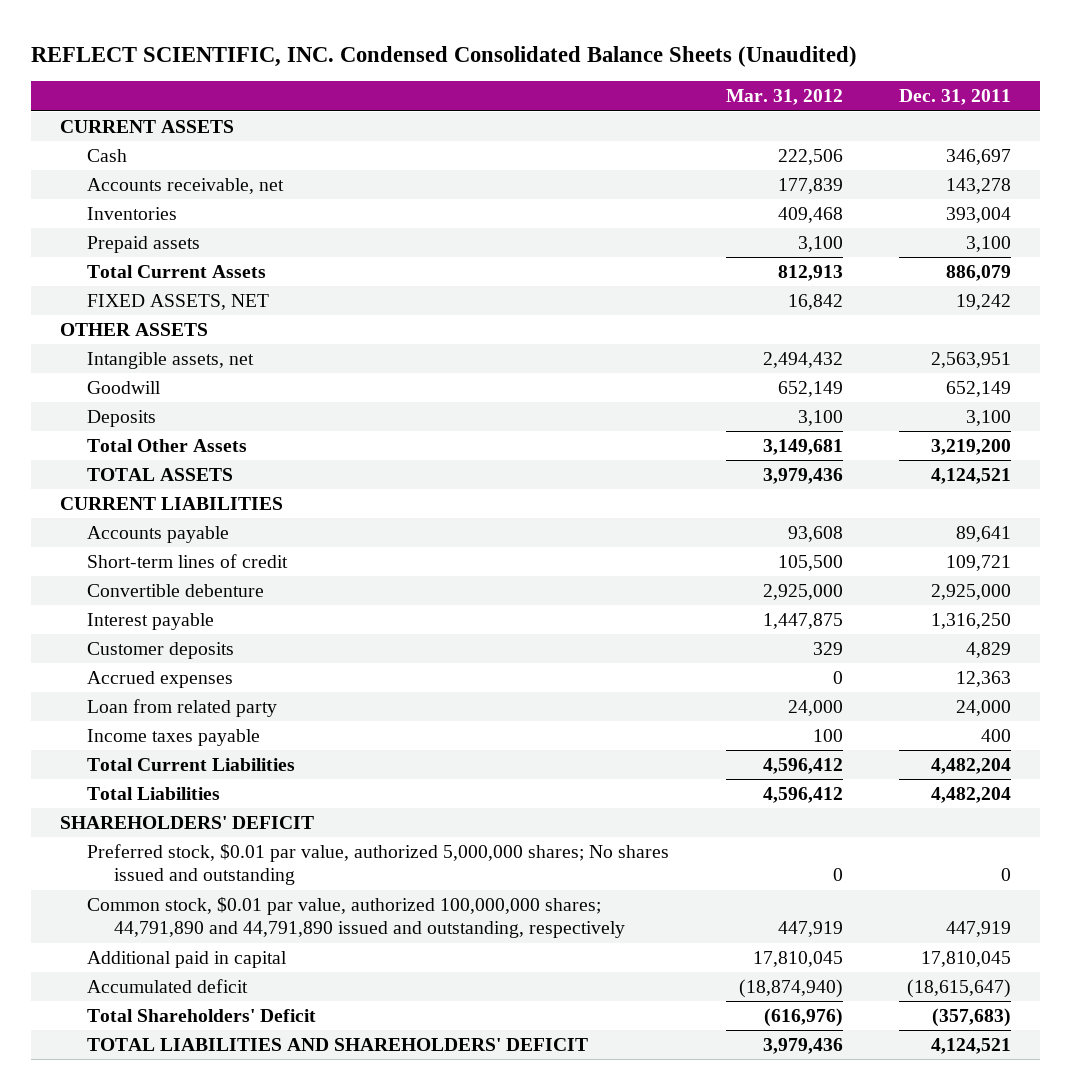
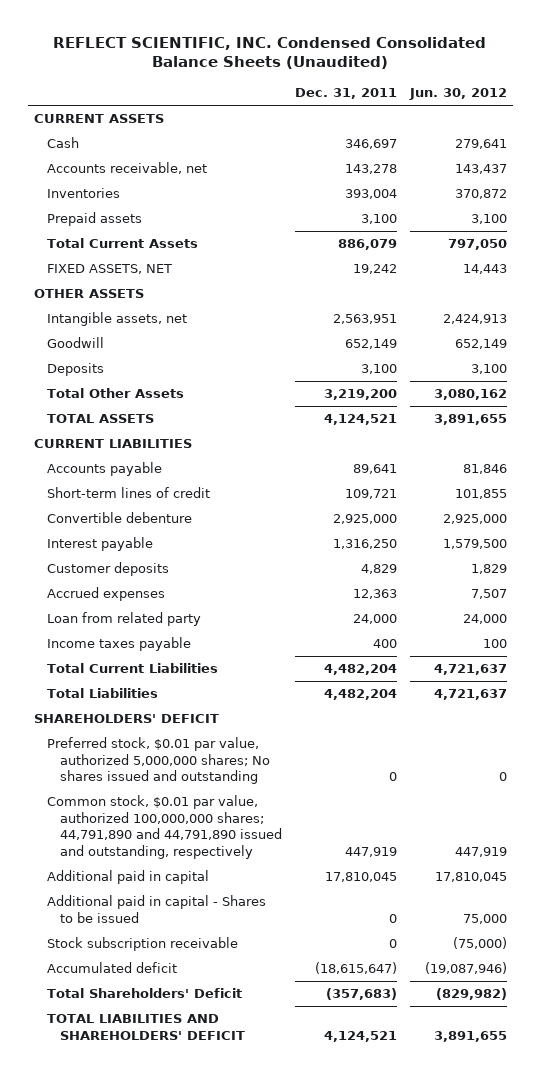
[725,89,843,106] Mar. 31, 2012 -> none
none -> [408,88,507,101] Jun. 30, 2012
none -> [46,895,266,923] Additional paid in capital - Shares to be issued
none -> [46,937,238,952] Stock subscription receivable

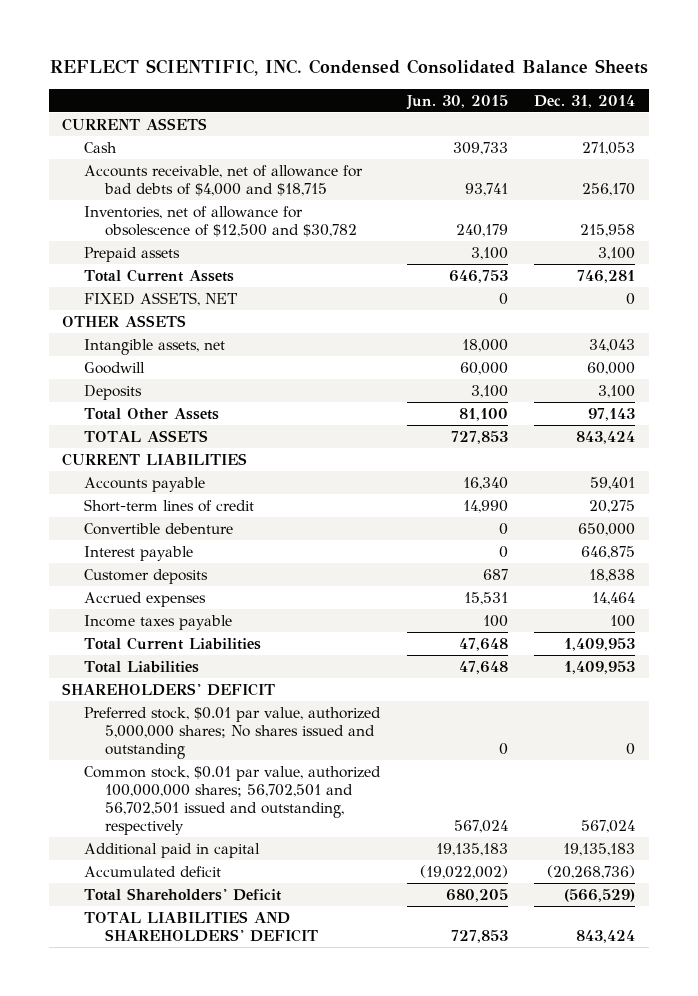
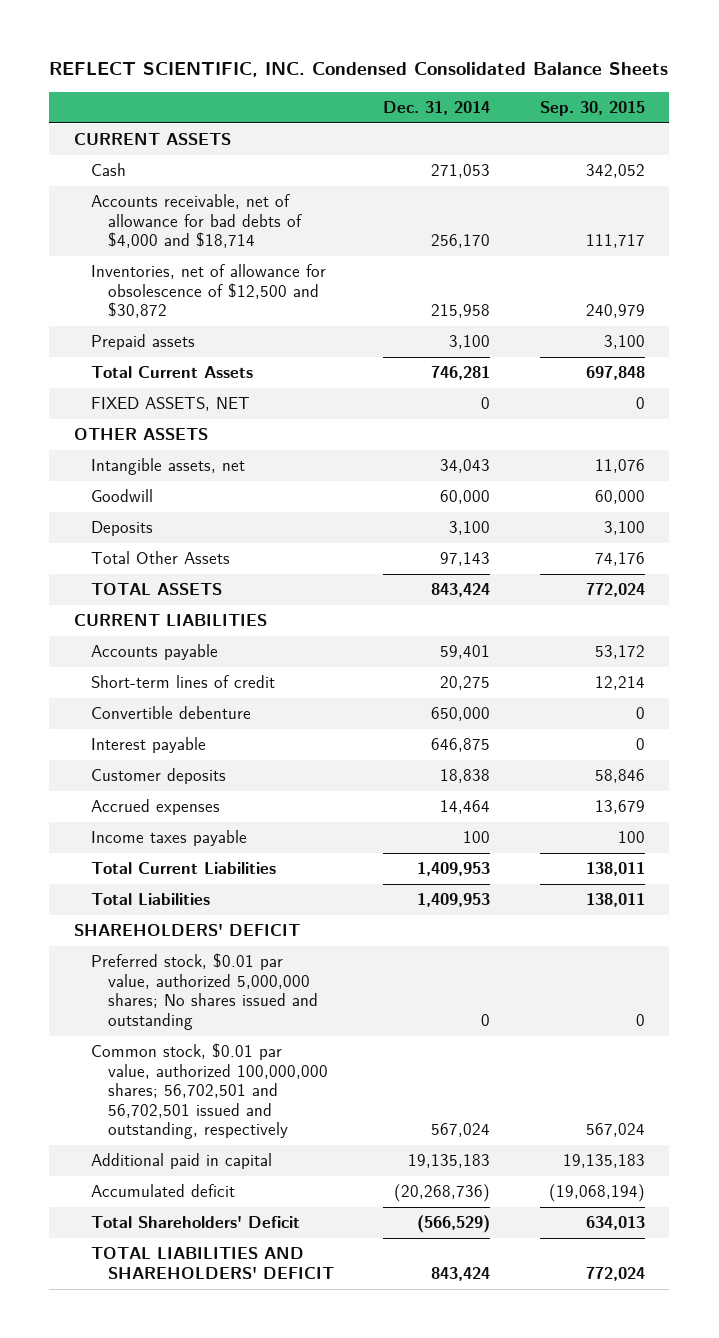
[405,94,508,110] Jun. 30, 2015 -> none
none -> [539,101,645,117] Sep. 30, 2015
[83,164,363,196] Accounts receivable, net of allowance for bad debts of $4,000 and $18,715 -> [91,194,303,249] Accounts receivable, net of allowance for bad debts of $4,000 and $18,714
[83,205,358,237] Inventories, net of allowance for obsolescence of $12,500 and $30,782 -> [91,264,327,319] Inventories, net of allowance for obsolescence of $12,500 and $30,872

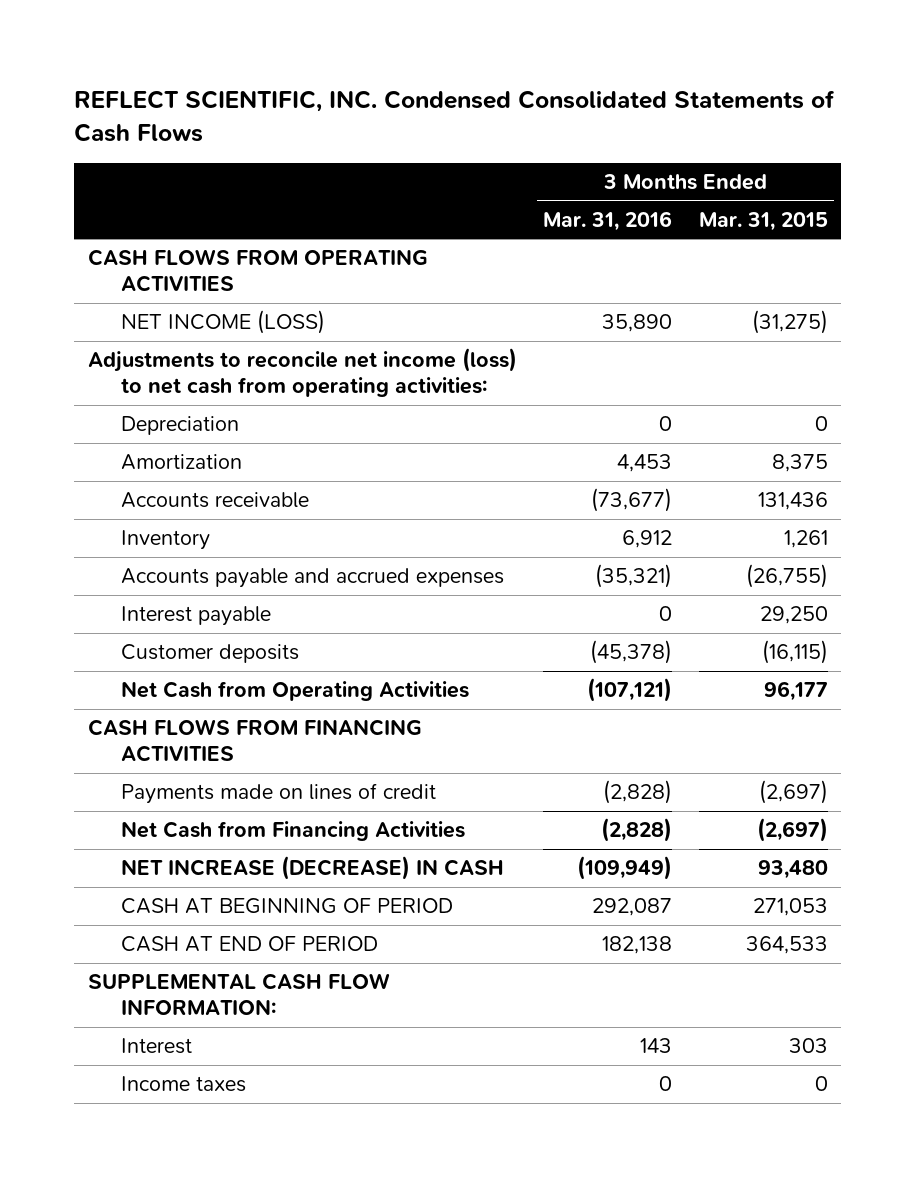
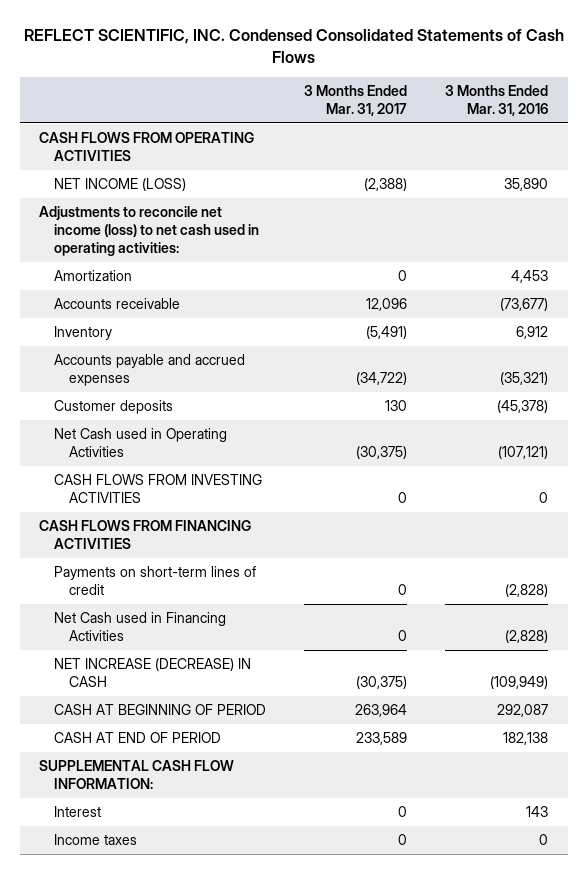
[698,211,828,231] Mar. 31, 2015 -> none
none -> [304,85,408,117] 3 Months Ended Mar. 31, 2017
[120,416,239,436] Depreciation -> none
[87,348,517,398] Adjustments to reconcile net income (loss) to net cash from operating activities: -> [38,205,260,257] Adjustments to reconcile net income (loss) to net cash used in operating activities:
[120,606,271,627] Interest payable -> none
[120,681,469,702] Net Cash from Operating Activities -> [54,427,228,457] Net Cash used in Operating Activities
none -> [54,473,263,503] CASH FLOWS FROM INVESTING ACTIVITIES
[120,783,436,805] Payments made on lines of credit -> [54,565,257,595] Payments on short-term lines of credit
[120,821,465,842] Net Cash from Financing Activities -> [54,611,227,641] Net Cash used in Financing Activities

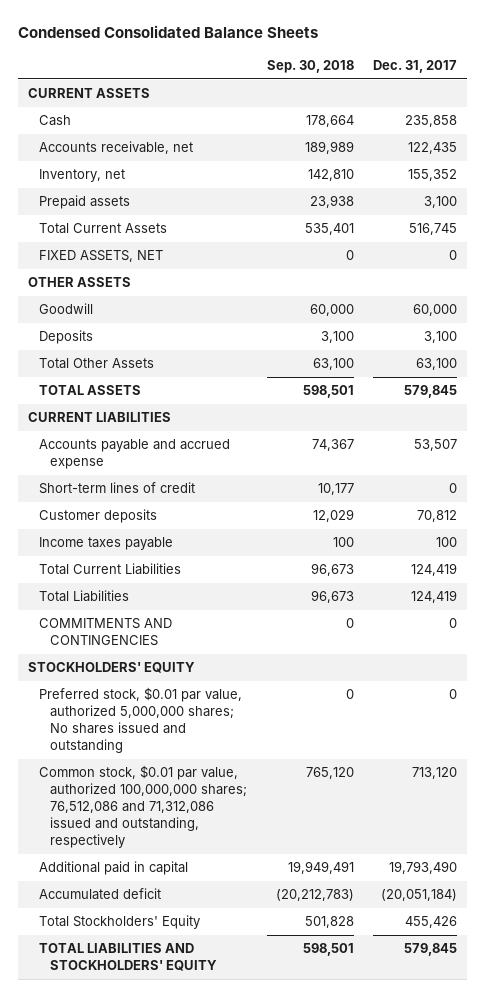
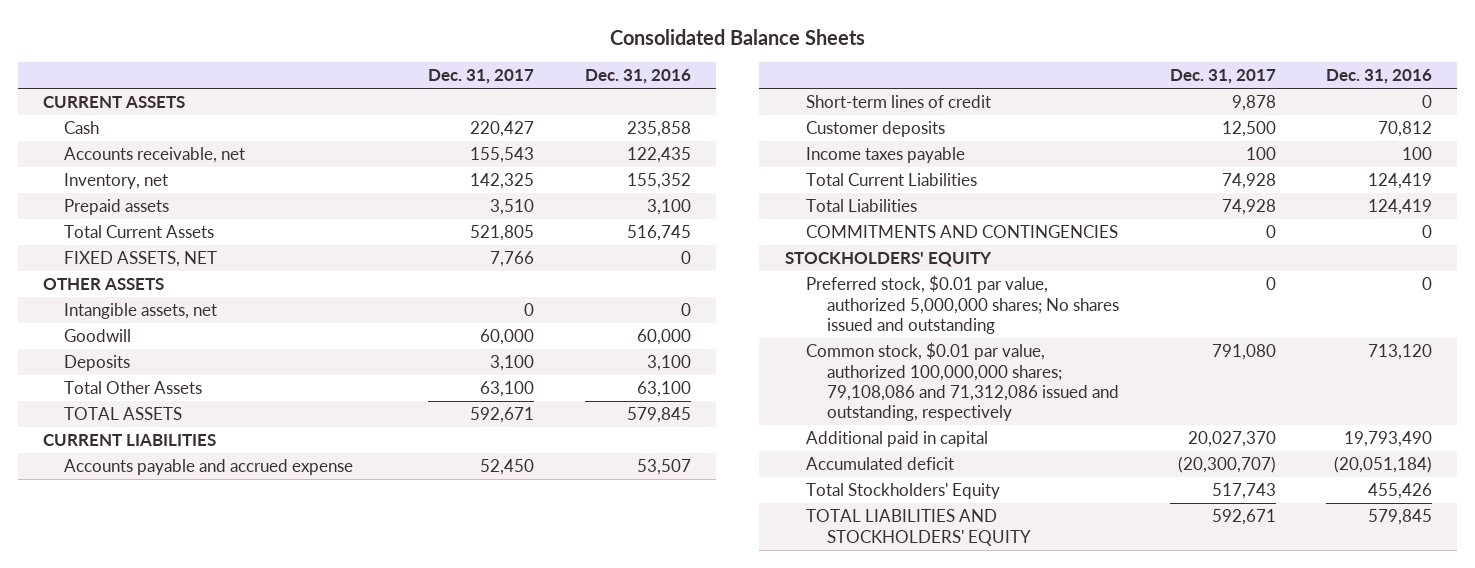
[17,25,318,39] Condensed Consolidated Balance Sheets -> [609,28,865,45] Consolidated Balance Sheets
[266,60,354,74] Sep. 30, 2018 -> none
none -> [584,69,691,85] Dec. 31, 2016
[405,115,458,128] 235,858 -> [470,121,535,138] 220,427
[408,142,458,155] 122,435 -> [470,147,535,164] 155,543
[408,169,458,182] 155,352 -> [470,173,535,190] 142,325
[424,196,458,209] 3,100 -> [490,199,535,216] 3,510
[409,223,458,236] 516,745 -> [470,225,535,242] 521,805
[449,250,458,261] 0 -> [490,251,535,268] 7,766
none -> [64,303,218,320] Intangible assets, net
[404,385,458,399] 579,845 -> [470,407,535,424] 592,671
[414,439,458,452] 53,507 -> [480,459,535,476] 52,450
[449,483,458,494] 0 -> [1231,95,1276,112] 9,878
[417,510,458,523] 70,812 -> [1221,121,1276,138] 12,500
[411,563,458,577] 124,419 -> [1221,173,1276,190] 74,928
[411,590,458,604] 124,419 -> [1221,199,1276,216] 74,928
[38,765,248,848] Common stock, $0.01 par value, authorized 100,000,000 shares; 76,512,086 and 71,312,086 issued and outstanding, respectively -> [805,342,1119,422] Common stock, $0.01 par value, authorized 100,000,000 shares; 79,108,086 and 71,312,086 issued and outstanding, respectively
[412,767,458,780] 713,120 -> [1211,344,1276,361] 791,080
[389,861,458,875] 19,793,490 -> [1187,431,1276,448] 20,027,370
[381,889,458,902] (20,051,184) -> [1177,456,1276,474] (20,300,707)
[405,916,458,929] 455,426 -> [1211,483,1276,500] 517,743
[404,943,458,957] 579,845 -> [1211,509,1276,526] 592,671

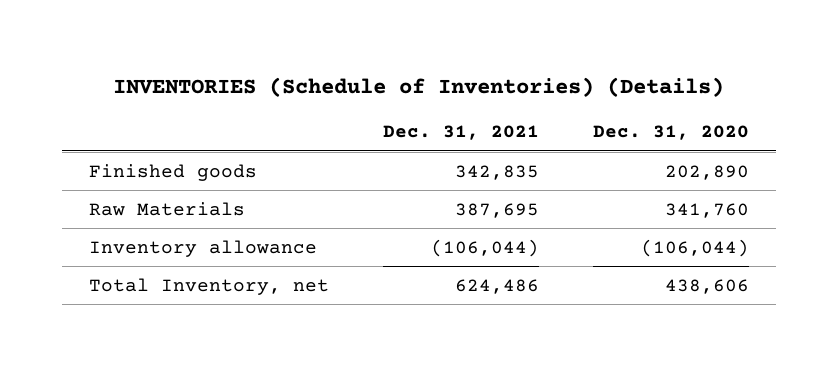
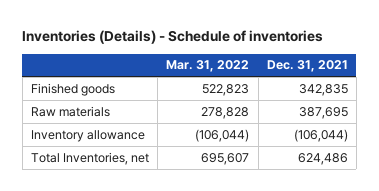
[113,77,725,98] INVENTORIES (Schedule of Inventories) (Details) -> [22,30,324,45] Inventories (Details) - Schedule of inventories
[593,125,750,141] Dec. 31, 2020 -> none
none -> [166,60,250,73] Mar. 31, 2022
[89,201,246,216] Raw Materials -> [30,105,110,117] Raw materials
[89,277,330,295] Total Inventory, net -> [30,151,149,165] Total Inventories, net

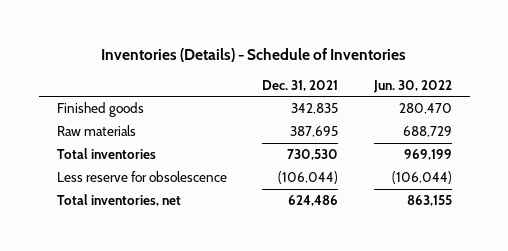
[22,30,324,45] Inventories (Details) - Schedule of inventories -> [101,47,407,62] Inventories (Details) - Schedule of Inventories
[166,60,250,73] Mar. 31, 2022 -> none
none -> [372,79,452,93] Jun. 30, 2022
none -> [56,148,156,160] Total inventories
[30,129,145,142] Inventory allowance -> [56,171,227,183] Less reserve for obsolescence
[30,151,149,165] Total Inventories, net -> [56,194,181,207] Total inventories, net

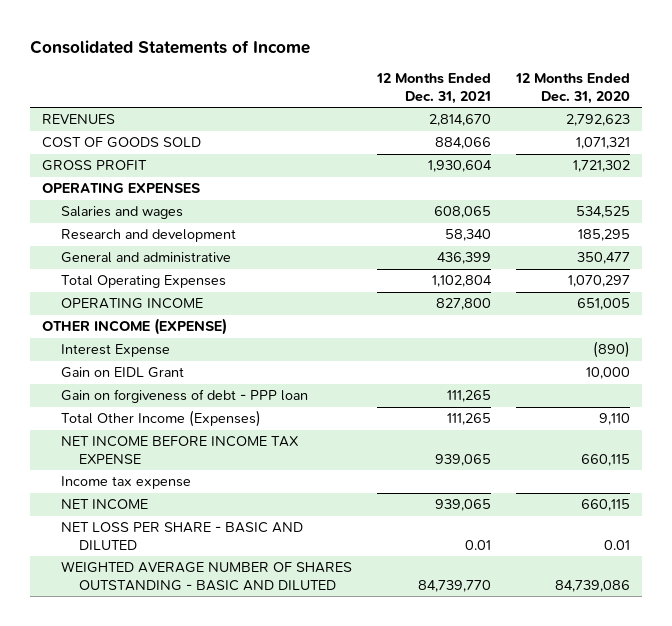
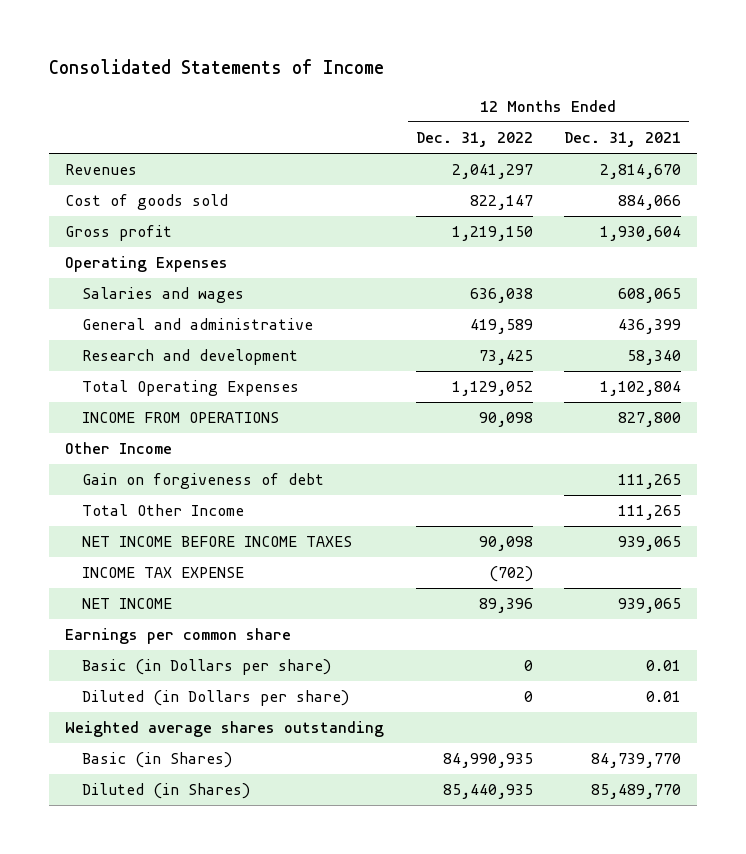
[514,73,630,104] 12 Months Ended Dec. 31, 2020 -> none
none -> [415,132,533,148] Dec. 31, 2022
[42,114,116,125] REVENUES -> [65,164,138,176] Revenues
[42,137,202,149] COST OF GOODS SOLD -> [65,194,229,211] Cost of goods sold
[42,160,148,172] GROSS PROFIT -> [65,225,173,242] Gross profit
[42,183,201,194] OPERATING EXPENSES -> [65,256,229,273] Operating Expenses
[60,229,236,243] Research and development -> [82,349,299,366] Research and development
[60,344,170,358] Interest Expense -> none
[60,367,184,379] Gain on EIDL Grant -> none
[60,298,203,310] OPERATING INCOME -> [82,412,280,424] INCOME FROM OPERATIONS
[42,318,228,336] OTHER INCOME (EXPENSE) -> [65,442,173,455] Other Income
[60,389,308,404] Gain on forgiveness of debt - PPP loan -> [82,473,325,490] Gain on forgiveness of debt
[60,410,261,428] Total Other Income (Expenses) -> [82,504,245,517] Total Other Income
[60,436,299,464] NET INCOME BEFORE INCOME TAX EXPENSE -> [82,536,353,548] NET INCOME BEFORE INCOME TAXES
[60,476,191,490] Income tax expense -> [82,567,245,579] INCOME TAX EXPENSE
[60,522,303,550] NET LOSS PER SHARE - BASIC AND DILUTED -> none
none -> [65,628,292,645] Earnings per common share
none -> [82,659,332,676] Basic (in Dollars per share)
none -> [82,690,350,707] Diluted (in Dollars per share)
none -> [65,721,385,738] Weighted average shares outstanding
[60,561,352,591] WEIGHTED AVERAGE NUMBER OF SHARES OUTSTANDING - BASIC AND DILUTED -> [82,752,233,769] Basic (in Shares)
none -> [82,783,251,800] Diluted (in Shares)

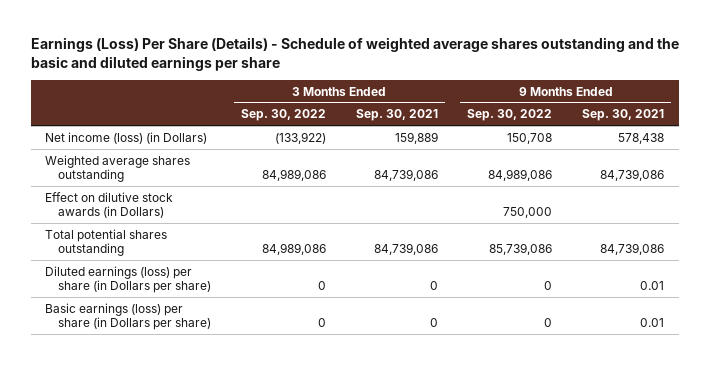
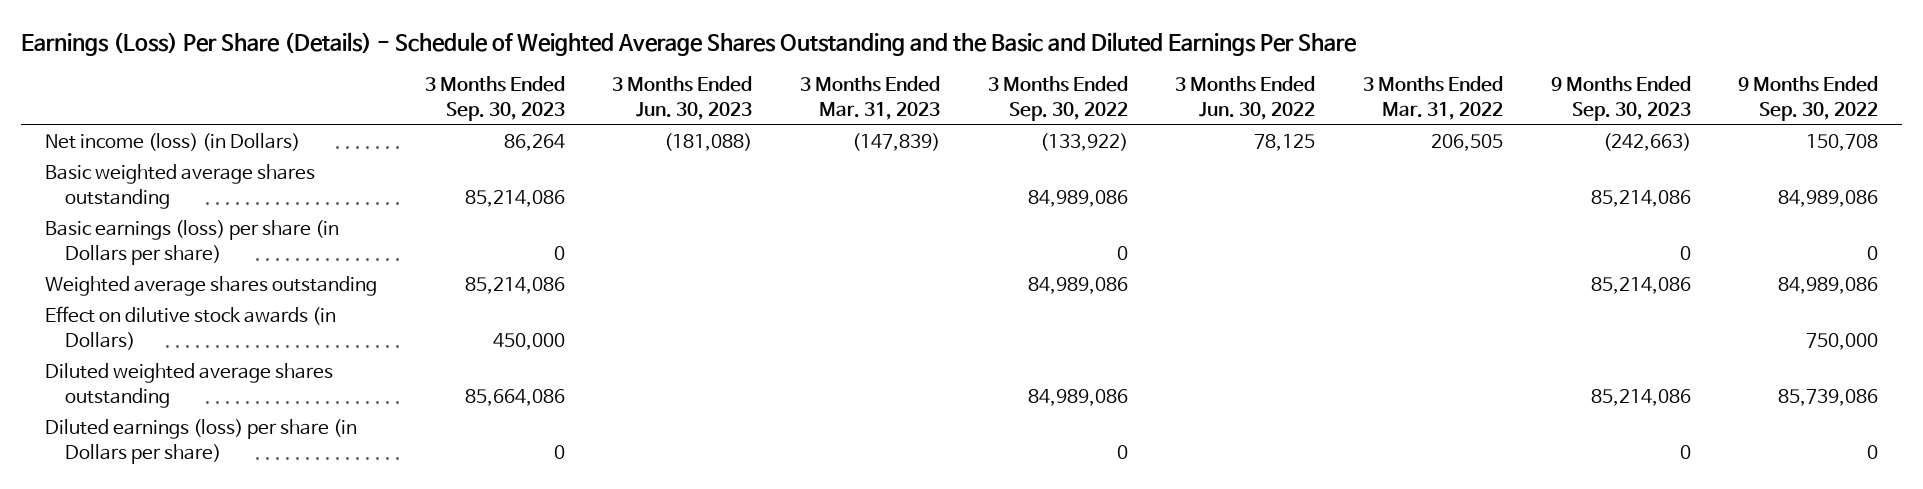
[30,37,679,71] Earnings (Loss) Per Share (Details) - Schedule of weighted average shares outstanding and the basic and diluted earnings per share -> [20,32,1357,57] Earnings (Loss) Per Share (Details) - Schedule of Weighted Average Shares Outstanding and the Basic and Diluted Earnings Per Share
[355,109,438,122] Sep. 30, 2021 -> none
[581,109,664,122] Sep. 30, 2021 -> none
none -> [424,76,565,121] 3 Months Ended Sep. 30, 2023
none -> [612,76,753,120] 3 Months Ended Jun. 30, 2023
none -> [799,76,940,120] 3 Months Ended Mar. 31, 2023
none -> [1175,76,1316,120] 3 Months Ended Jun. 30, 2022
none -> [1363,76,1504,120] 3 Months Ended Mar. 31, 2022
none -> [1550,76,1691,121] 9 Months Ended Sep. 30, 2023
none -> [44,164,315,209] Basic weighted average shares outstanding
[45,302,212,331] Basic earnings (loss) per share (in Dollars per share) -> [44,220,339,265] Basic earnings (loss) per share (in Dollars per share)
[45,228,168,257] Total potential shares outstanding -> [44,363,333,408] Diluted weighted average shares outstanding

